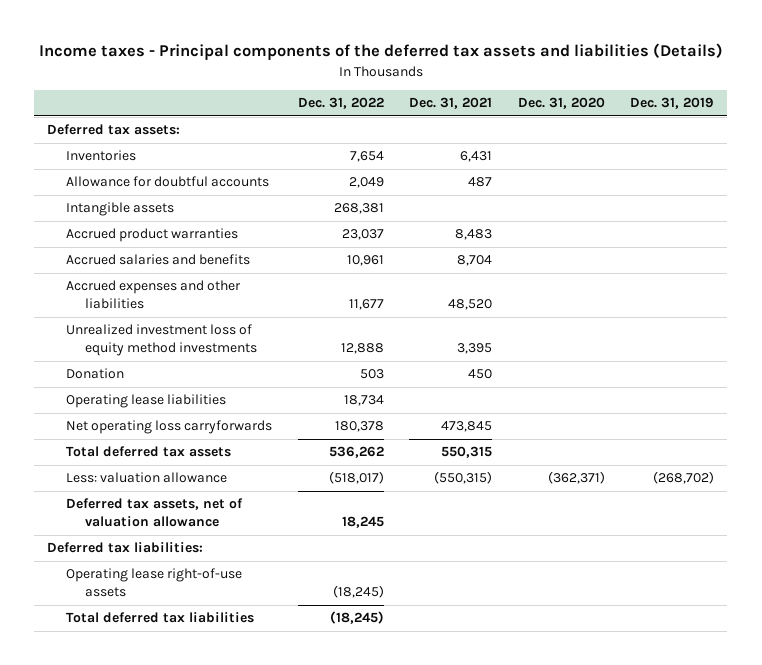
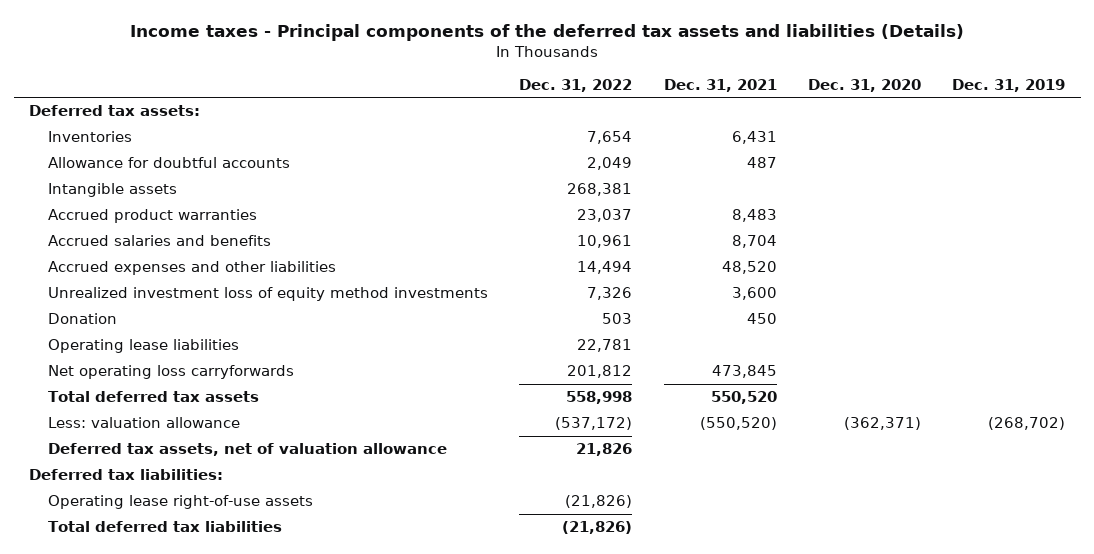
[348,299,384,311] 11,677 -> [577,261,633,275] 14,494
[340,343,384,355] 12,888 -> [587,287,633,301] 7,326
[457,343,493,355] 3,395 -> [731,287,777,301] 3,600
[343,395,384,407] 18,734 -> [577,339,633,353] 22,781
[334,421,384,433] 180,378 -> [567,365,633,379] 201,812
[328,446,384,459] 536,262 -> [566,391,633,405] 558,998
[441,446,493,459] 550,315 -> [710,391,777,405] 550,520
[328,471,384,485] (518,017) -> [555,417,633,431] (537,172)
[434,471,493,485] (550,315) -> [699,417,777,431] (550,520)
[341,516,384,529] 18,245 -> [576,443,633,457] 21,826
[332,585,384,599] (18,245) -> [565,495,633,509] (21,826)
[329,611,384,625] (18,245) -> [562,521,633,535] (21,826)

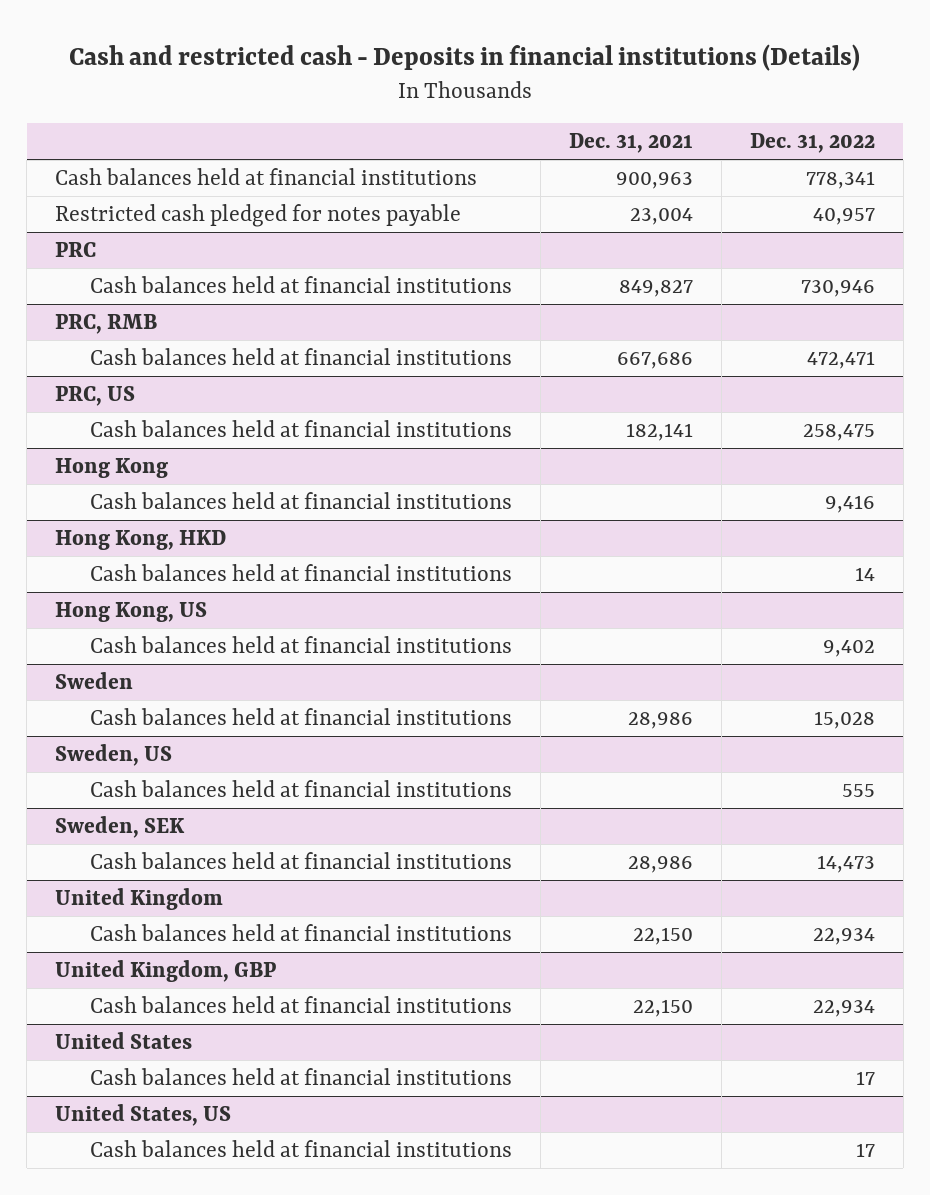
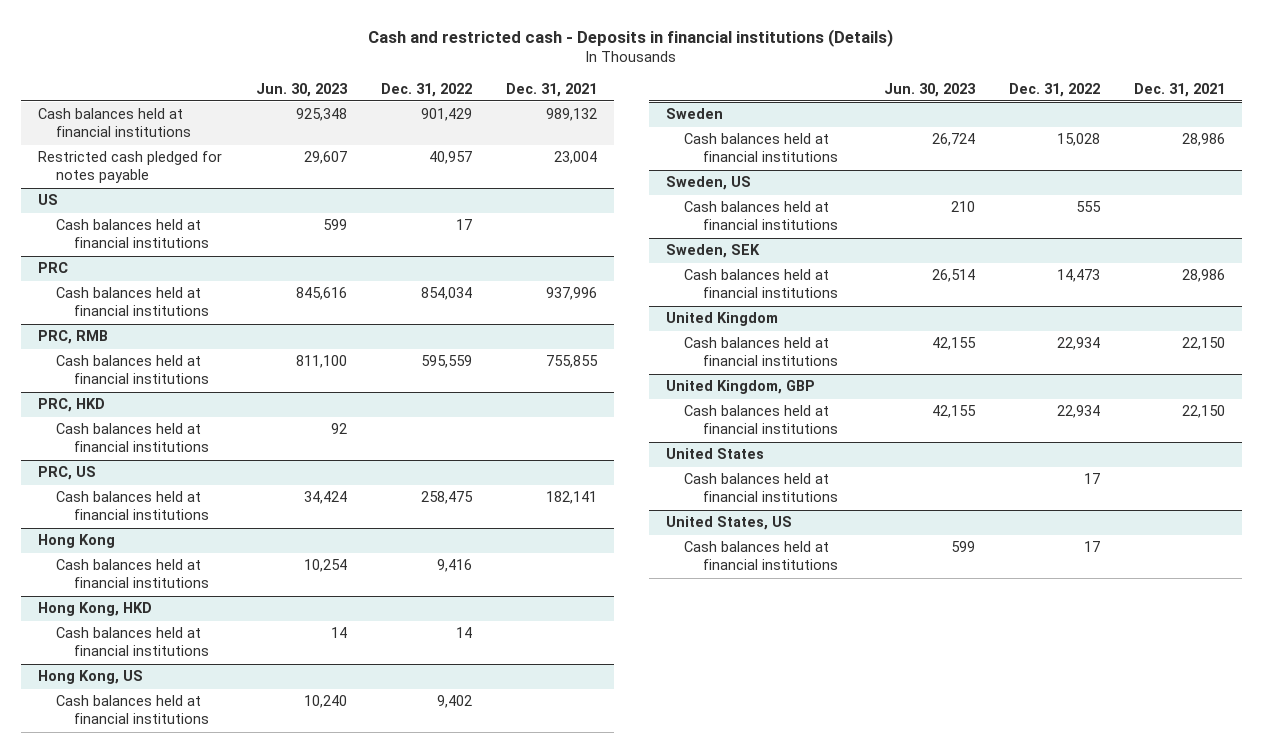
none -> [255,82,348,97] Jun. 30, 2023
[615,172,693,190] 900,963 -> [545,108,597,122] 989,132
[805,171,875,190] 778,341 -> [420,108,472,122] 901,429
none -> [37,194,58,206] US
none -> [55,219,209,249] Cash balances held at financial institutions
[618,280,693,298] 849,827 -> [545,287,597,301] 937,996
[800,280,875,298] 730,946 -> [420,287,472,301] 854,034
[616,352,693,370] 667,686 -> [545,355,598,369] 755,855
[806,351,875,370] 472,471 -> [420,355,472,369] 595,559
none -> [37,398,105,413] PRC, HKD
none -> [55,423,209,453] Cash balances held at financial institutions

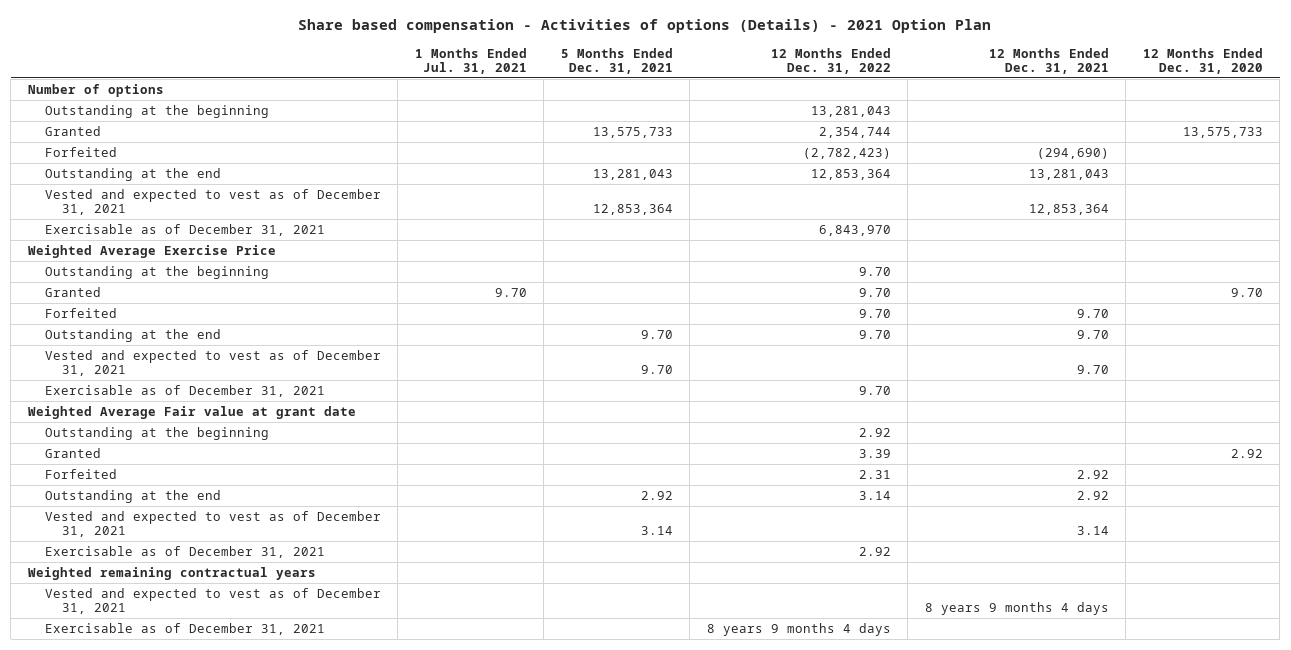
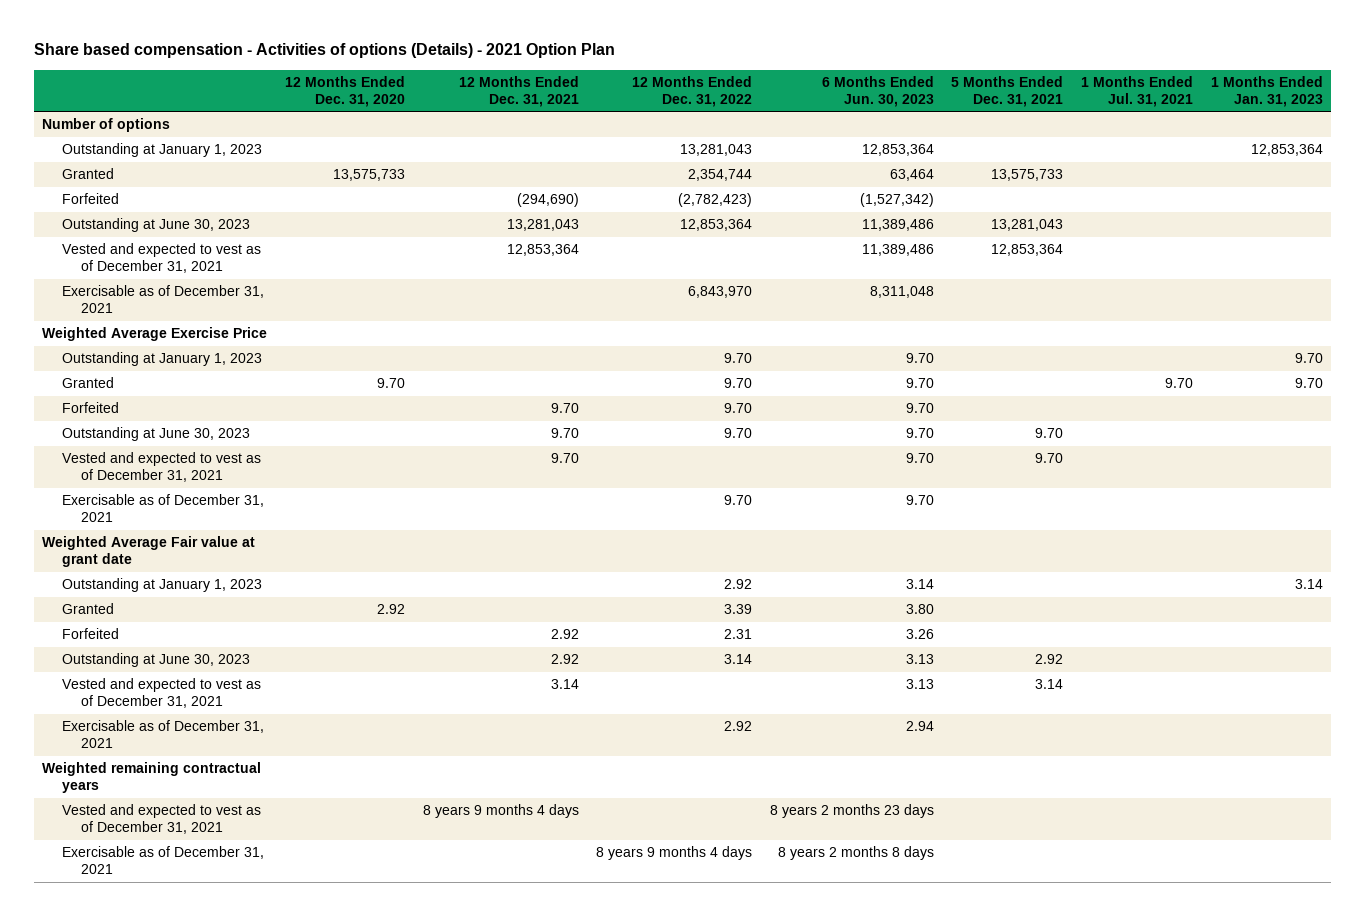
none -> [821,75,934,107] 6 Months Ended Jun. 30, 2023
none -> [1210,75,1323,107] 1 Months Ended Jan. 31, 2023
[44,104,269,118] Outstanding at the beginning -> [61,143,262,158] Outstanding at January 1, 2023
[44,167,221,181] Outstanding at the end -> [61,218,250,233] Outstanding at June 30, 2023
[44,265,269,279] Outstanding at the beginning -> [61,352,262,367] Outstanding at January 1, 2023
[44,328,221,342] Outstanding at the end -> [61,427,250,442] Outstanding at June 30, 2023
[44,426,269,440] Outstanding at the beginning -> [61,578,262,593] Outstanding at January 1, 2023
[44,489,221,503] Outstanding at the end -> [61,653,250,668] Outstanding at June 30, 2023

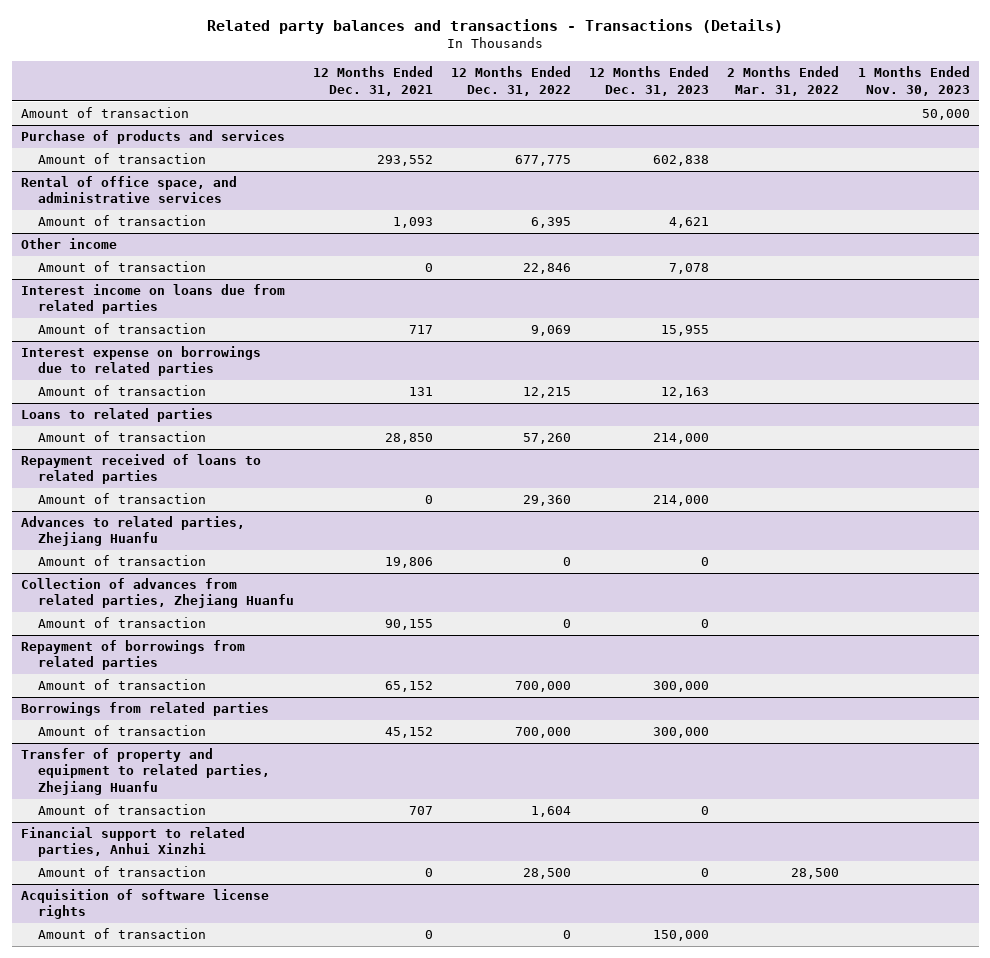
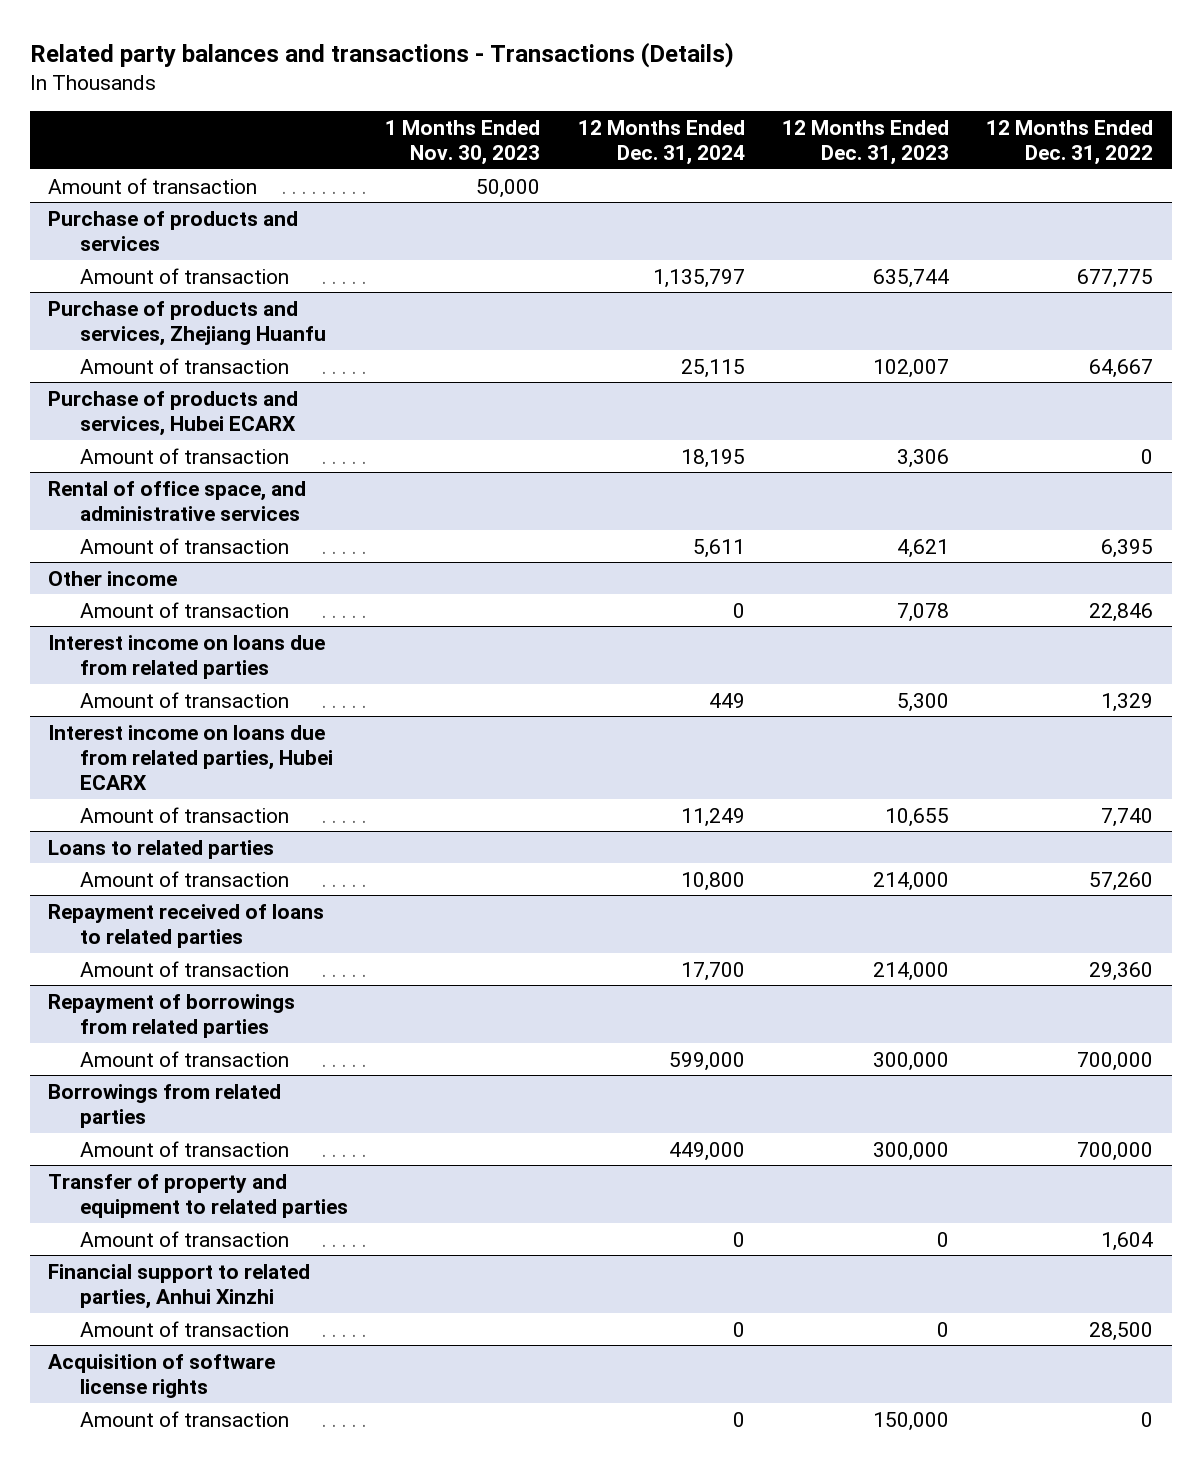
[312,66,433,96] 12 Months Ended Dec. 31, 2021 -> none
[727,66,840,96] 2 Months Ended Mar. 31, 2022 -> none
none -> [577,119,745,165] 12 Months Ended Dec. 31, 2024
[653,155,710,167] 602,838 -> [872,268,949,288] 635,744
none -> [48,300,326,347] Purchase of products and services, Zhejiang Huanfu
none -> [79,357,289,374] Amount of transaction
none -> [48,390,299,437] Purchase of products and services, Hubei ECARX
none -> [79,447,289,464] Amount of transaction
[20,346,261,377] Interest expense on borrowings due to related parties -> none
[530,325,571,337] 9,069 -> [1101,692,1154,712] 1,329
[661,325,710,337] 15,955 -> [896,692,949,712] 5,300
none -> [48,724,333,791] Interest income on loans due from related parties, Hubei ECARX
[522,387,571,399] 12,215 -> [1101,807,1154,827] 7,740
[661,387,710,399] 12,163 -> [884,807,949,827] 10,655
[20,516,245,547] Advances to related parties, Zhejiang Huanfu -> none
[38,555,207,567] Amount of transaction -> none
[20,578,295,609] Collection of advances from related parties, Zhejiang Huanfu -> none
[38,617,207,629] Amount of transaction -> none
[20,748,271,795] Transfer of property and equipment to related parties, Zhejiang Huanfu -> [48,1173,348,1219] Transfer of property and equipment to related parties

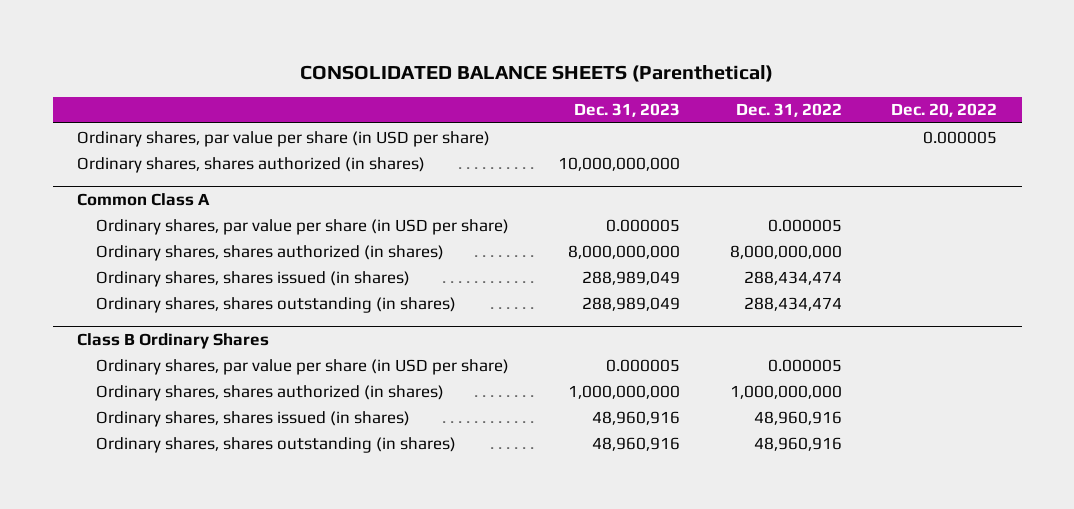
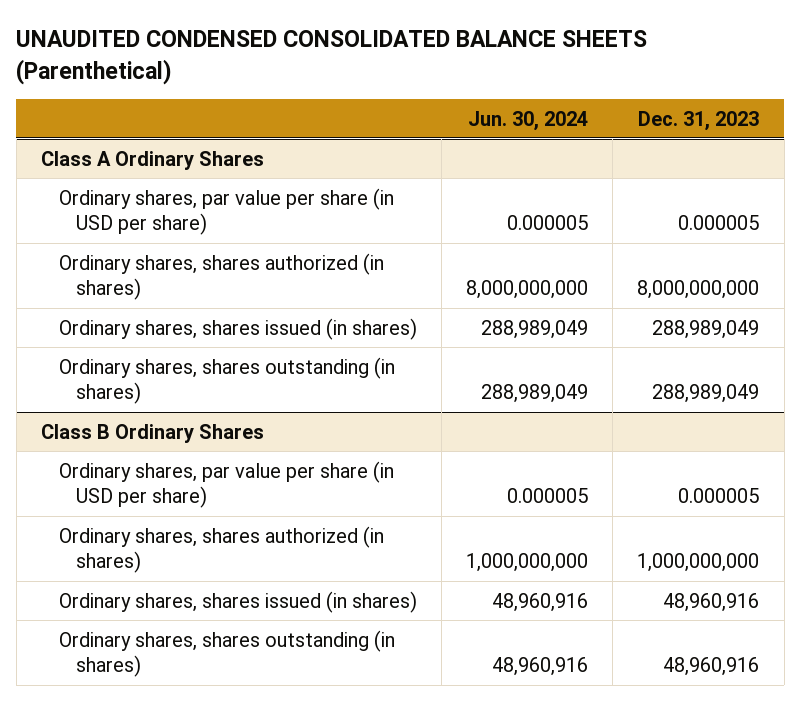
[300,65,774,83] CONSOLIDATED BALANCE SHEETS (Parenthetical) -> [16,30,648,85] UNAUDITED CONDENSED CONSOLIDATED BALANCE SHEETS (Parenthetical)
[735,103,842,118] Dec. 31, 2022 -> none
[891,103,998,118] Dec. 20, 2022 -> none
none -> [468,110,589,131] Jun. 30, 2024
[77,130,491,147] Ordinary shares, par value per share (in USD per share) -> none
[77,156,426,173] Ordinary shares, shares authorized (in shares) -> none
[77,192,211,206] Common Class A -> [40,150,264,170] Class A Ordinary Shares

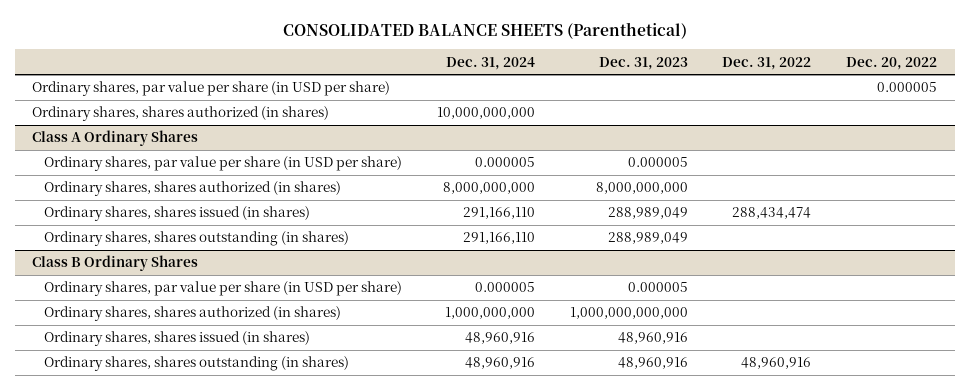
[16,30,648,85] UNAUDITED CONDENSED CONSOLIDATED BALANCE SHEETS (Parenthetical) -> [282,21,687,39] CONSOLIDATED BALANCE SHEETS (Parenthetical)
[468,110,589,131] Jun. 30, 2024 -> none
none -> [445,56,535,70] Dec. 31, 2024
none -> [722,56,812,70] Dec. 31, 2022
none -> [846,56,938,70] Dec. 20, 2022
none -> [32,81,391,97] Ordinary shares, par value per share (in USD per share)
none -> [32,106,330,122] Ordinary shares, shares authorized (in shares)
[637,553,760,573] 1,000,000,000 -> [569,307,688,320] 1,000,000,000,000

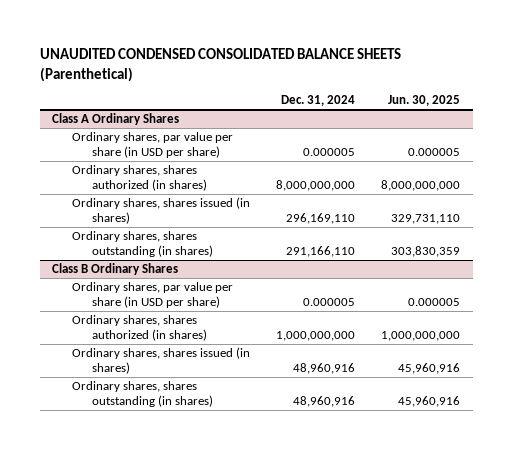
[282,21,687,39] CONSOLIDATED BALANCE SHEETS (Parenthetical) -> [39,48,401,82] UNAUDITED CONDENSED CONSOLIDATED BALANCE SHEETS (Parenthetical)
[598,56,688,70] Dec. 31, 2023 -> none
[722,56,812,70] Dec. 31, 2022 -> none
[846,56,938,70] Dec. 20, 2022 -> none
none -> [387,95,460,107] Jun. 30, 2025
[32,81,391,97] Ordinary shares, par value per share (in USD per share) -> none
[32,106,330,122] Ordinary shares, shares authorized (in shares) -> none
[462,207,535,220] 291,166,110 -> [286,212,356,224] 296,169,110

